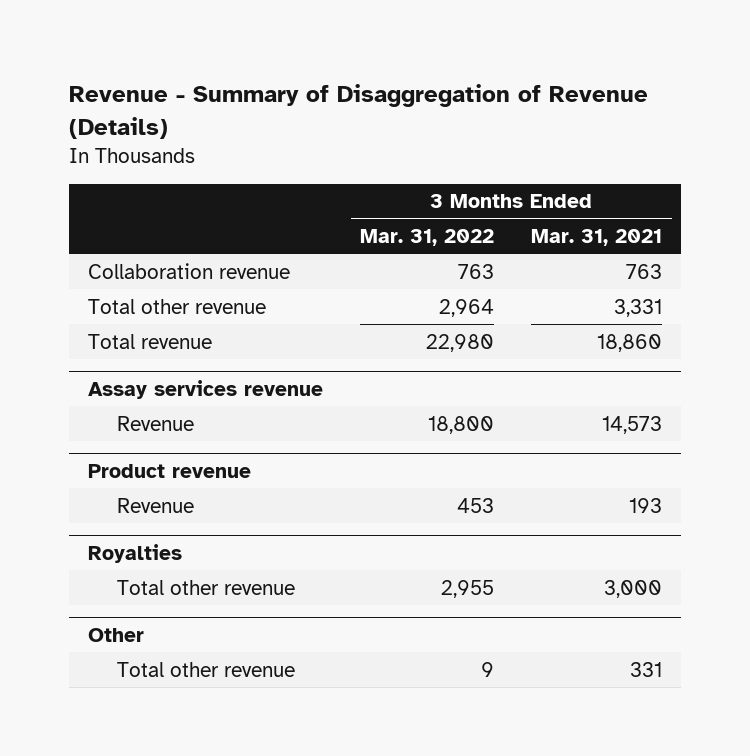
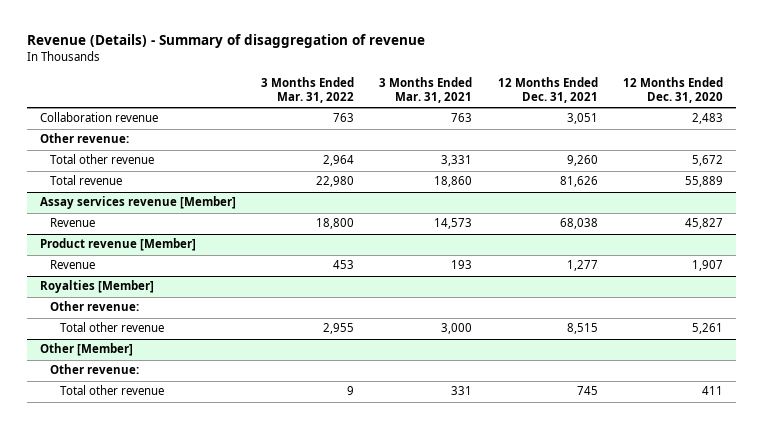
[69,83,649,139] Revenue - Summary of Disaggregation of Revenue (Details) -> [27,34,426,49] Revenue (Details) - Summary of disaggregation of revenue
none -> [497,76,598,103] 12 Months Ended Dec. 31, 2021
none -> [622,76,723,103] 12 Months Ended Dec. 31, 2020
none -> [39,133,129,144] Other revenue:
[87,380,323,400] Assay services revenue -> [39,196,236,210] Assay services revenue [Member]
[87,464,251,479] Product revenue -> [39,238,196,252] Product revenue [Member]
[87,544,182,564] Royalties -> [39,280,154,294] Royalties [Member]
none -> [49,301,139,312] Other revenue:
[87,628,144,643] Other -> [39,343,133,357] Other [Member]
none -> [49,364,139,375] Other revenue:

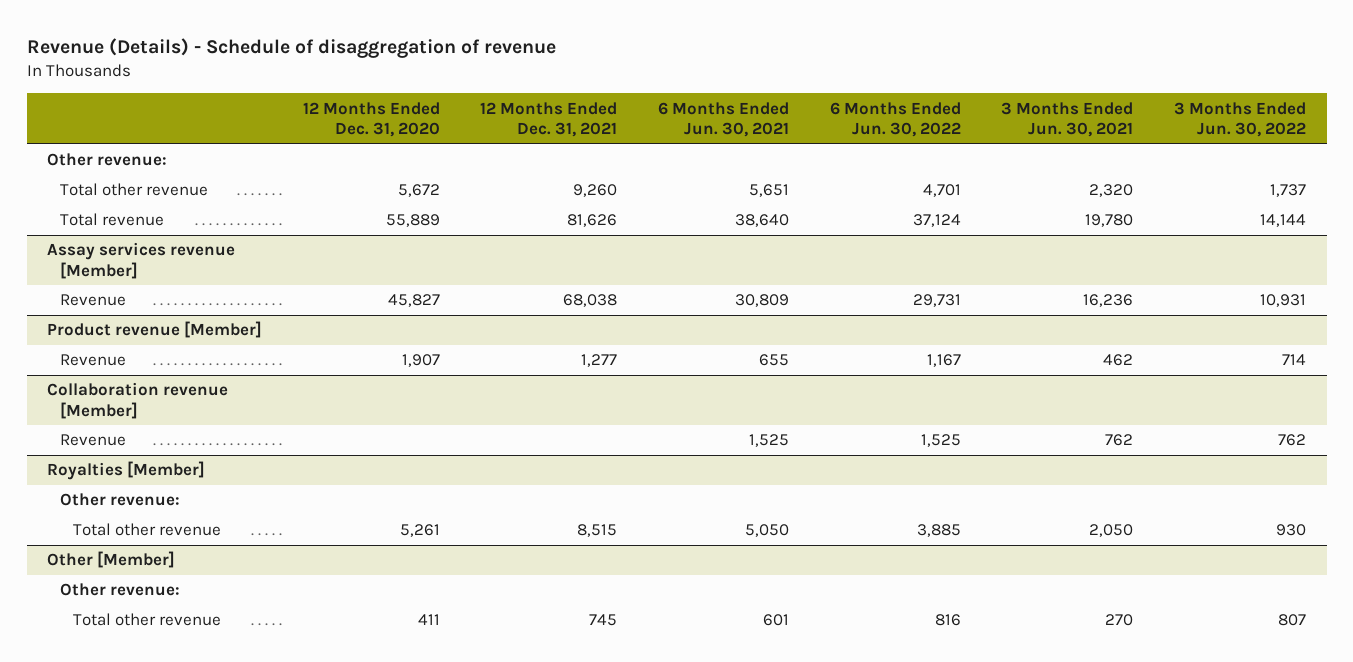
[27,34,426,49] Revenue (Details) - Summary of disaggregation of revenue -> [26,38,556,59] Revenue (Details) - Schedule of disaggregation of revenue
[261,76,355,103] 3 Months Ended Mar. 31, 2022 -> none
[379,76,473,103] 3 Months Ended Mar. 31, 2021 -> none
none -> [658,101,790,138] 6 Months Ended Jun. 30, 2021
none -> [829,101,961,138] 6 Months Ended Jun. 30, 2022
none -> [1001,101,1134,138] 3 Months Ended Jun. 30, 2021
none -> [1174,101,1307,138] 3 Months Ended Jun. 30, 2022
[39,112,158,123] Collaboration revenue -> none
none -> [46,382,228,419] Collaboration revenue [Member]
none -> [60,434,127,447] Revenue

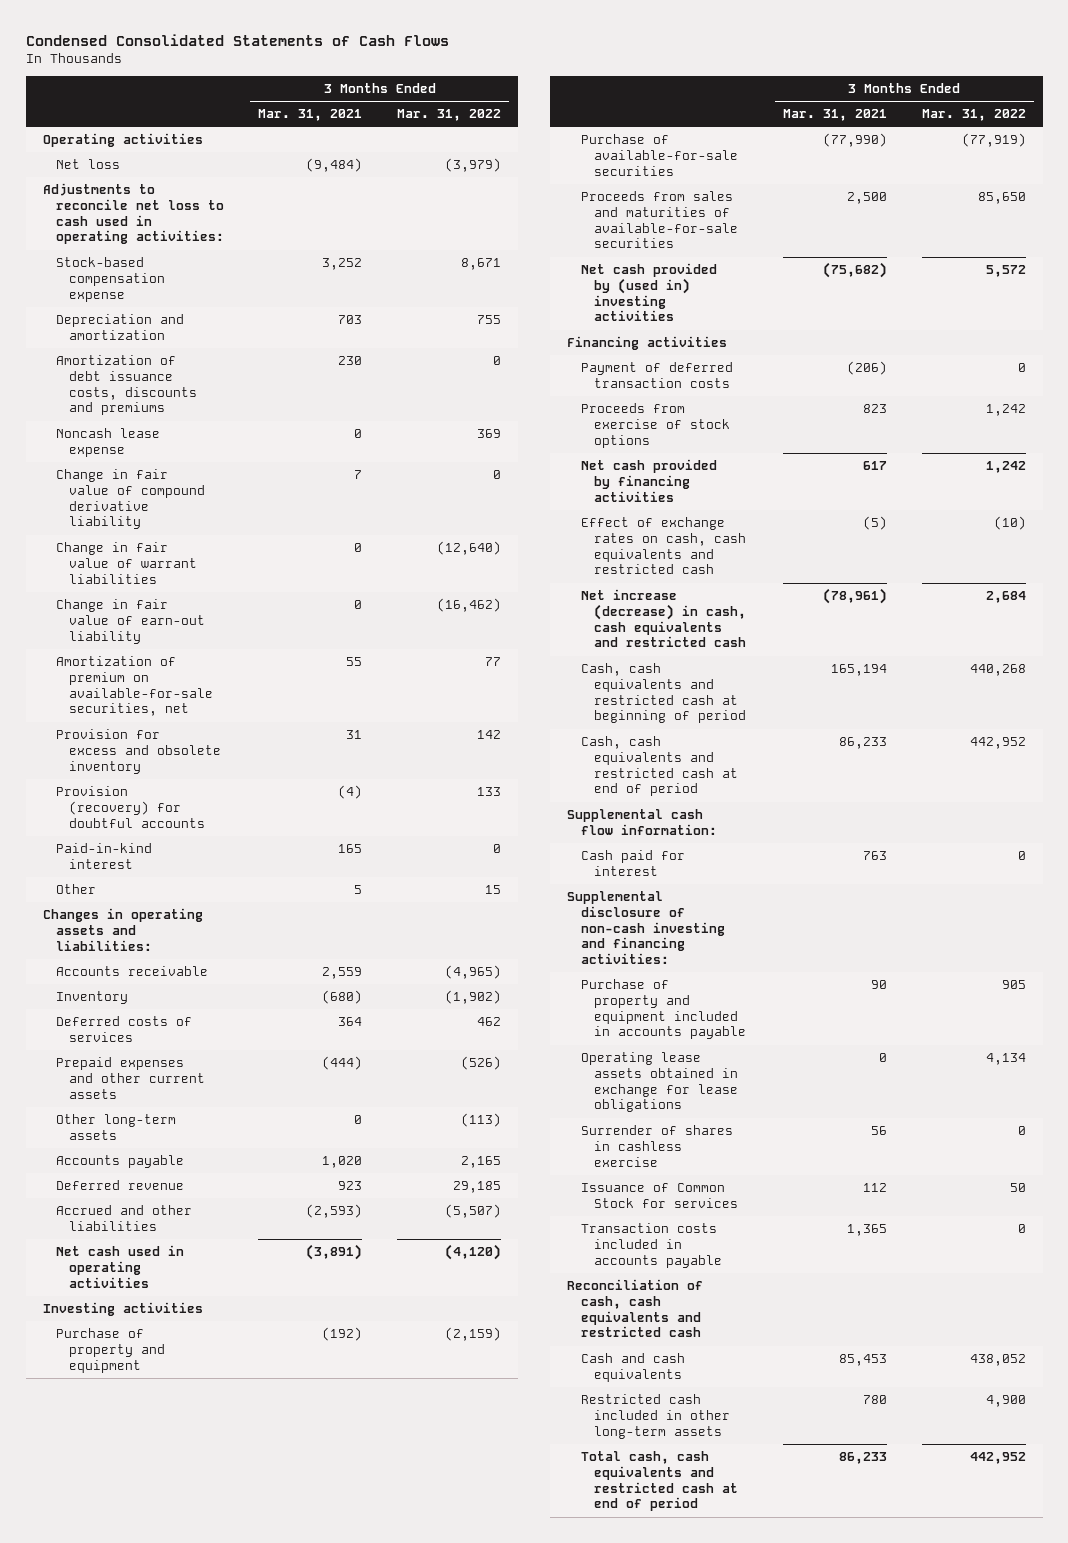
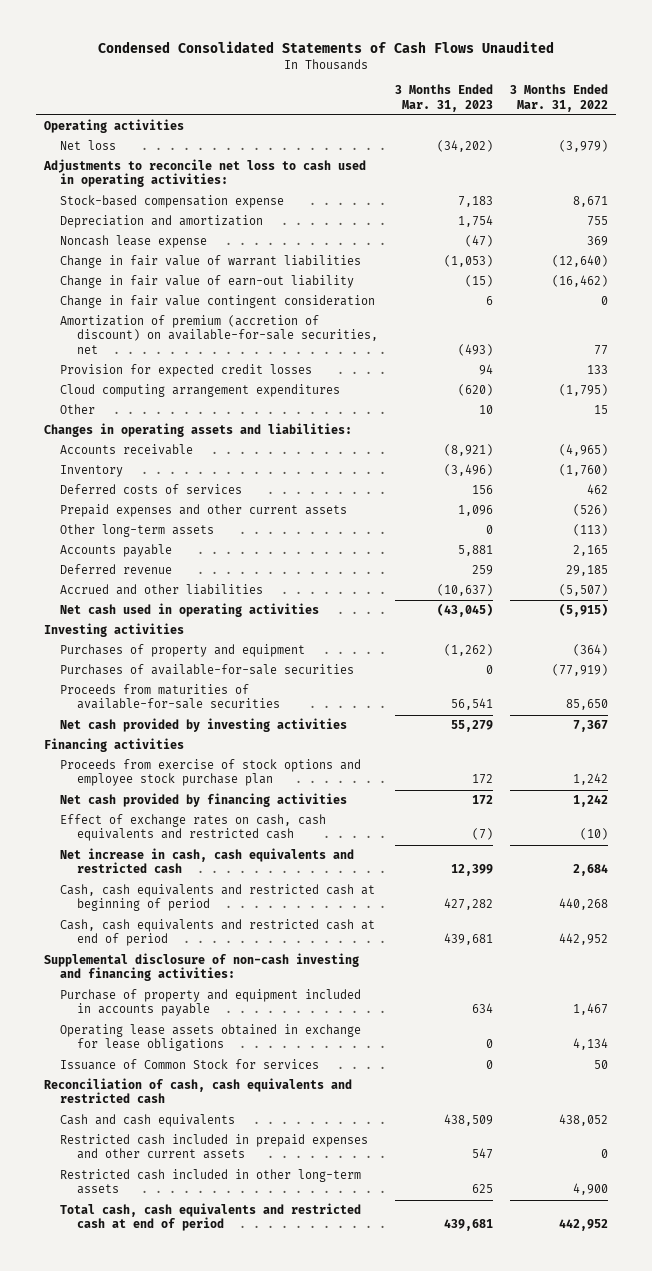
[25,33,449,46] Condensed Consolidated Statements of Cash Flows -> [97,41,554,54] Condensed Consolidated Statements of Cash Flows Unaudited
[258,109,363,122] Mar. 31, 2021 -> none
none -> [394,84,493,112] 3 Months Ended Mar. 31, 2023
[56,355,198,416] Amortization of debt issuance costs, discounts and premiums -> none
[56,469,206,530] Change in fair value of compound derivative liability -> none
[56,729,222,774] Provision for excess and obsolete inventory -> none
[56,843,153,869] Paid-in-kind interest -> none
none -> [60,295,376,309] Change in fair value contingent consideration
[56,656,214,717] Amortization of premium on available-for-sale securities, net -> [60,315,378,354] Amortization of premium (accretion of discount) on available-for-sale securities, net
[56,786,206,828] Provision (recovery) for doubtful accounts -> [60,364,313,378] Provision for expected credit losses
none -> [60,384,341,398] Cloud computing arrangement expenditures
[444,990,501,1005] (1,902) -> [558,464,608,477] (1,760)
[444,1244,501,1261] (4,120) -> [558,603,608,618] (5,915)
[56,1328,166,1373] Purchase of property and equipment -> [60,644,306,658] Purchases of property and equipment
[444,1327,501,1342] (2,159) -> [572,644,608,657] (364)
[580,134,738,176] Purchase of available-for-sale securities -> [60,664,355,676] Purchases of available-for-sale securities
[580,191,738,249] Proceeds from sales and maturities of available-for-sale securities -> [60,684,280,710] Proceeds from maturities of available-for-sale securities
[580,263,717,322] Net cash provided by (used in) investing activities -> [60,718,348,733] Net cash provided by investing activities
[985,265,1026,278] 5,572 -> [572,720,608,733] 7,367
[580,362,733,388] Payment of deferred transaction costs -> none
[580,403,730,448] Proceeds from exercise of stock options -> [60,759,362,787] Proceeds from exercise of stock options and employee stock purchase plan
[580,589,746,648] Net increase (decrease) in cash, cash equivalents and restricted cash -> [60,848,355,874] Net increase in cash, cash equivalents and restricted cash
[567,809,717,835] Supplemental cash flow information: -> none
[580,850,685,876] Cash paid for interest -> none
[1001,980,1026,990] 905 -> [572,1003,608,1016] 1,467
[580,1125,733,1167] Surrender of shares in cashless exercise -> none
[580,1223,722,1268] Transaction costs included in accounts payable -> none
none -> [60,1134,369,1160] Restricted cash included in prepaid expenses and other current assets

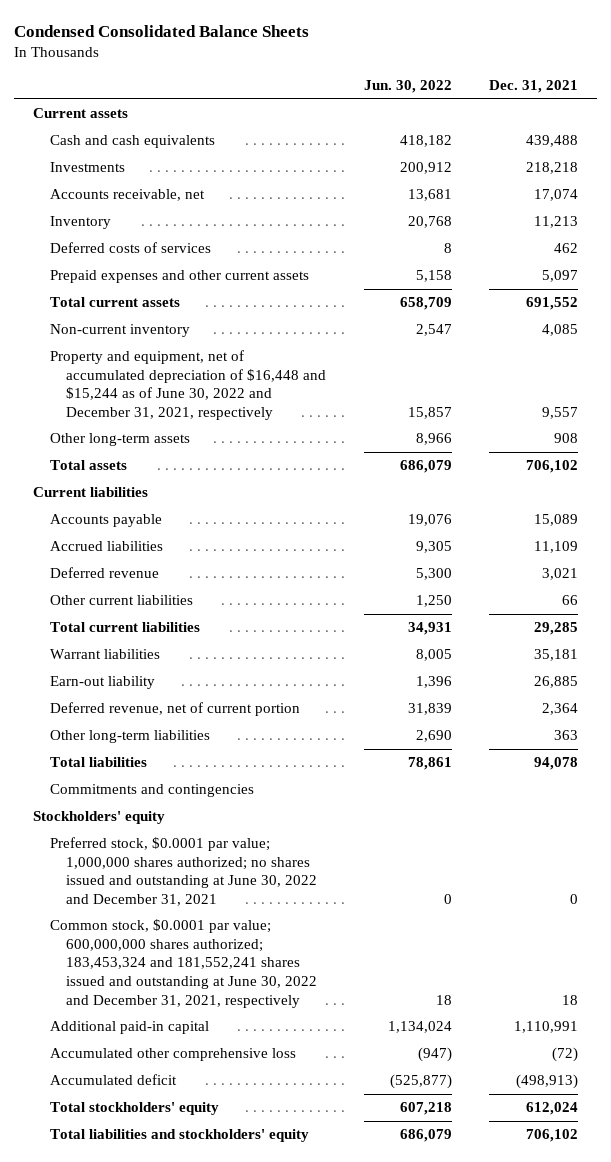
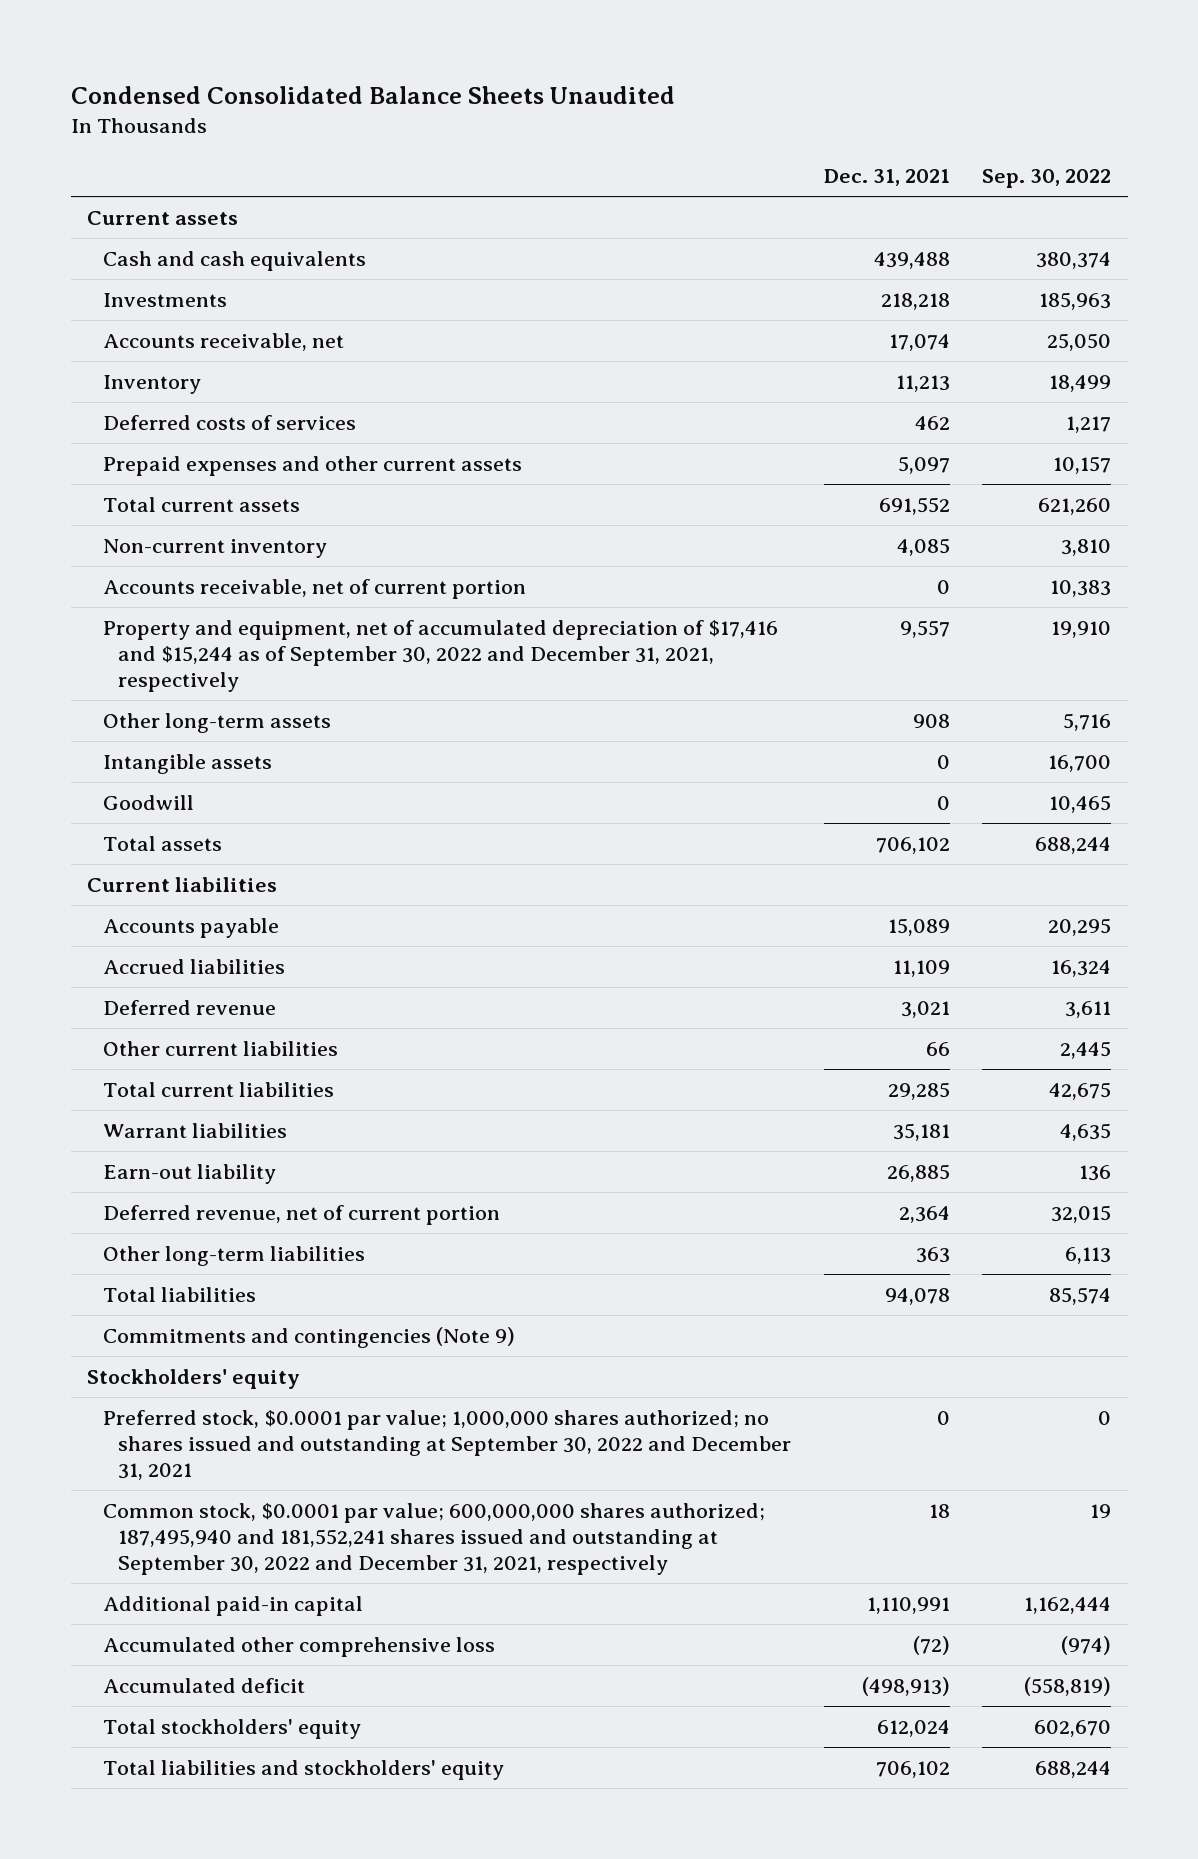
[14,25,310,38] Condensed Consolidated Balance Sheets -> [70,86,675,105] Condensed Consolidated Balance Sheets Unaudited
[363,80,452,94] Jun. 30, 2022 -> none
none -> [982,169,1112,189] Sep. 30, 2022
none -> [102,579,526,600] Accounts receivable, net of current portion
[49,350,326,420] Property and equipment, net of accumulated depreciation of $16,448 and $15,244 as of June 30, 2022 and December 31, 2021, respectively -> [102,620,778,692] Property and equipment, net of accumulated depreciation of $17,416 and $15,244 as of September 30, 2022 and December 31, 2021, respectively
none -> [102,754,272,775] Intangible assets
none -> [102,795,194,811] Goodwill
[49,784,254,798] Commitments and contingencies -> [102,1327,515,1349] Commitments and contingencies (Note 9)
[49,837,317,906] Preferred stock, $0.0001 par value; 1,000,000 shares authorized; no shares issued and outstanding at June 30, 2022 and December 31, 2021 -> [102,1410,792,1480] Preferred stock, $0.0001 par value; 1,000,000 shares authorized; no shares issued and outstanding at September 30, 2022 and December 31, 2021
[49,919,317,1008] Common stock, $0.0001 par value; 600,000,000 shares authorized; 183,453,324 and 181,552,241 shares issued and outstanding at June 30, 2022 and December 31, 2021, respectively -> [102,1503,765,1575] Common stock, $0.0001 par value; 600,000,000 shares authorized; 187,495,940 and 181,552,241 shares issued and outstanding at September 30, 2022 and December 31, 2021, respectively

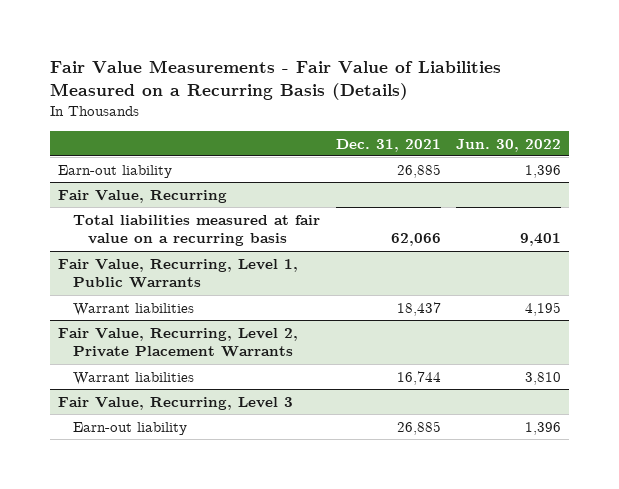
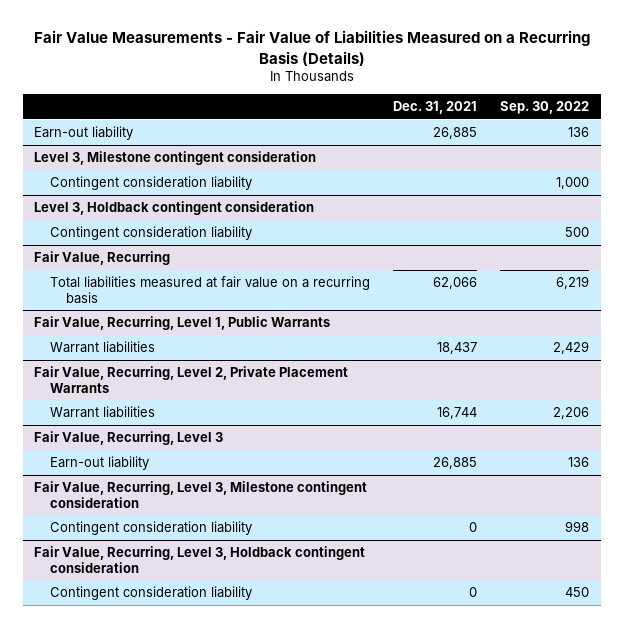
[456,138,562,152] Jun. 30, 2022 -> none
none -> [500,101,590,115] Sep. 30, 2022
none -> [34,151,317,166] Level 3, Milestone contingent consideration
none -> [50,176,253,191] Contingent consideration liability
none -> [34,201,315,216] Level 3, Holdback contingent consideration
none -> [50,226,253,241] Contingent consideration liability
none -> [34,481,368,508] Fair Value, Recurring, Level 3, Milestone contingent consideration
none -> [50,521,253,536] Contingent consideration liability
none -> [34,546,366,573] Fair Value, Recurring, Level 3, Holdback contingent consideration
none -> [50,586,253,601] Contingent consideration liability

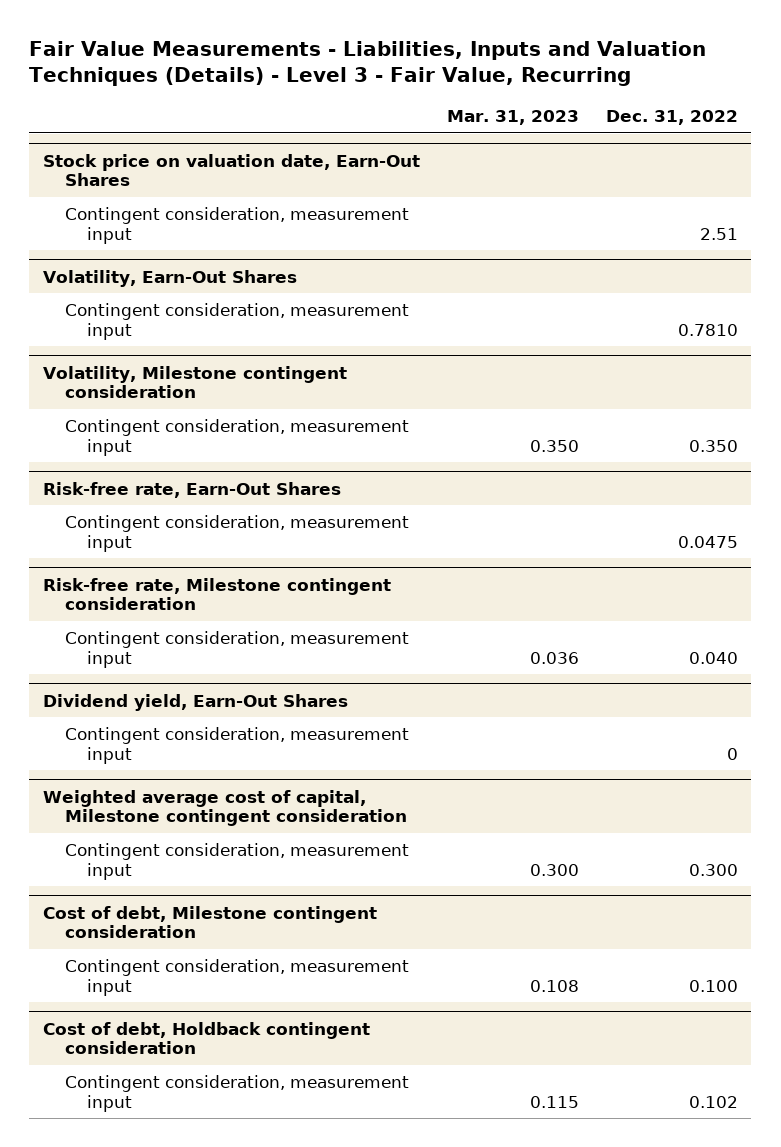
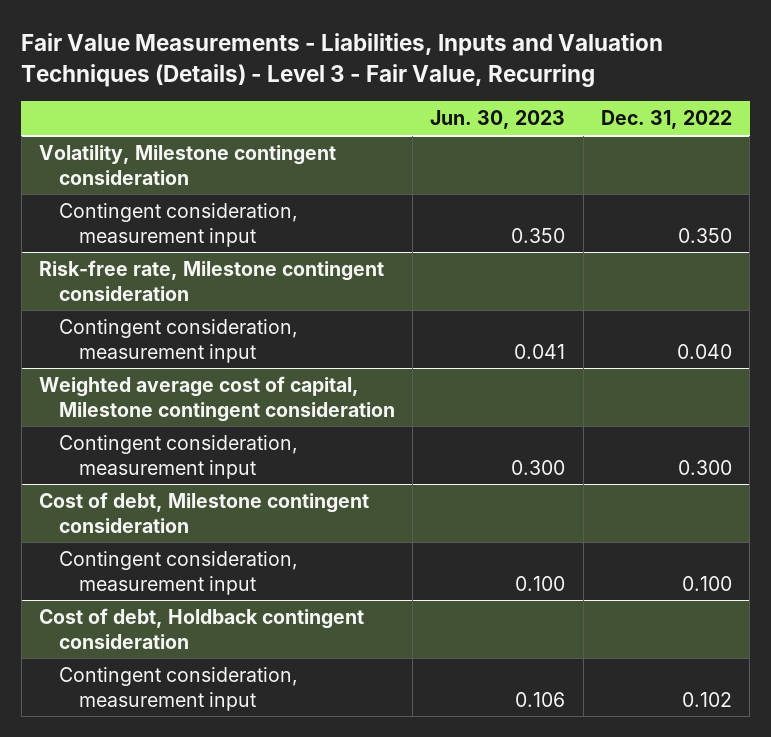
[446,110,579,126] Mar. 31, 2023 -> none
none -> [430,110,566,130] Jun. 30, 2023
[42,153,420,187] Stock price on valuation date, Earn-Out Shares -> none
[64,206,409,244] Contingent consideration, measurement input -> none
[42,269,297,287] Volatility, Earn-Out Shares -> none
[64,302,409,340] Contingent consideration, measurement input -> none
[42,481,341,498] Risk-free rate, Earn-Out Shares -> none
[64,514,409,552] Contingent consideration, measurement input -> none
[42,693,348,711] Dividend yield, Earn-Out Shares -> none
[64,726,409,764] Contingent consideration, measurement input -> none

